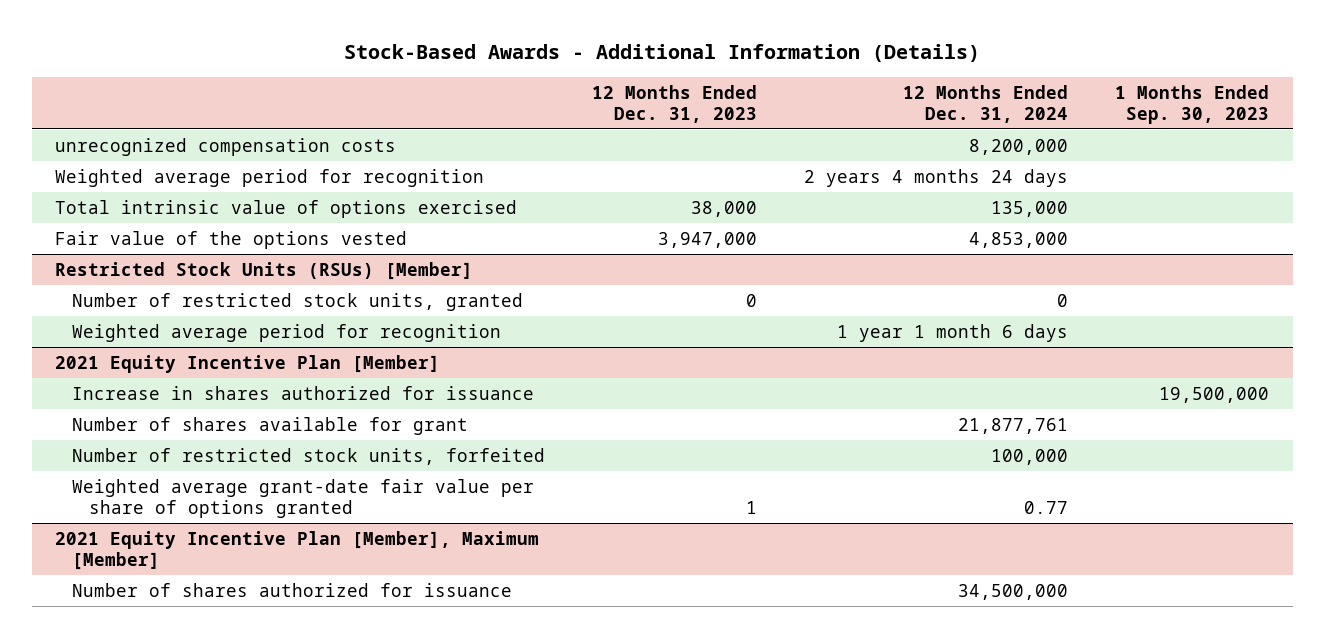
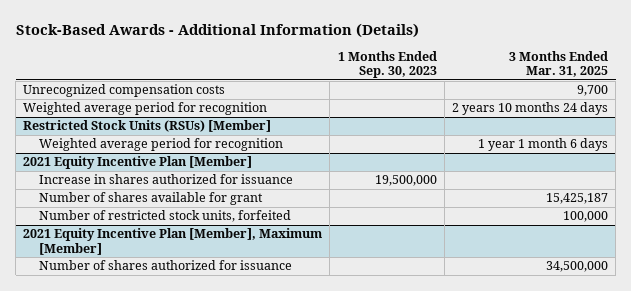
[592,84,758,123] 12 Months Ended Dec. 31, 2023 -> none
[903,84,1069,123] 12 Months Ended Dec. 31, 2024 -> none
none -> [508,50,608,78] 3 Months Ended Mar. 31, 2025
[55,137,397,156] unrecognized compensation costs -> [23,84,226,98] Unrecognized compensation costs
[55,199,518,218] Total intrinsic value of options exercised -> none
[55,230,408,249] Fair value of the options vested -> none
[72,292,524,311] Number of restricted stock units, granted -> none
[72,478,535,518] Weighted average grant-date fair value per share of options granted -> none

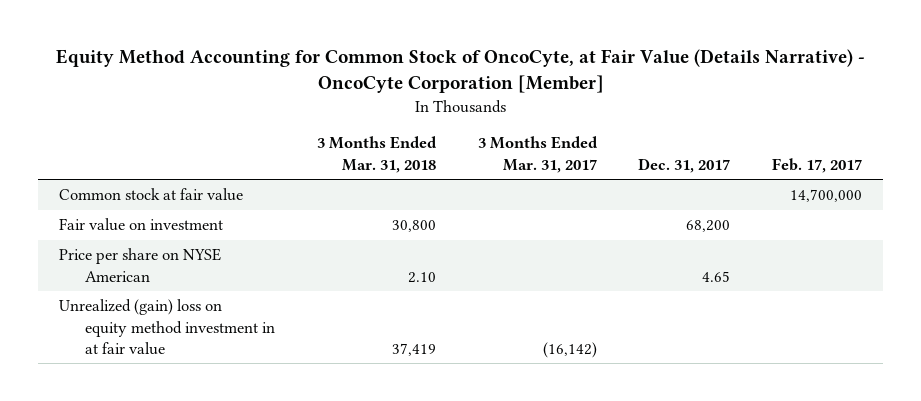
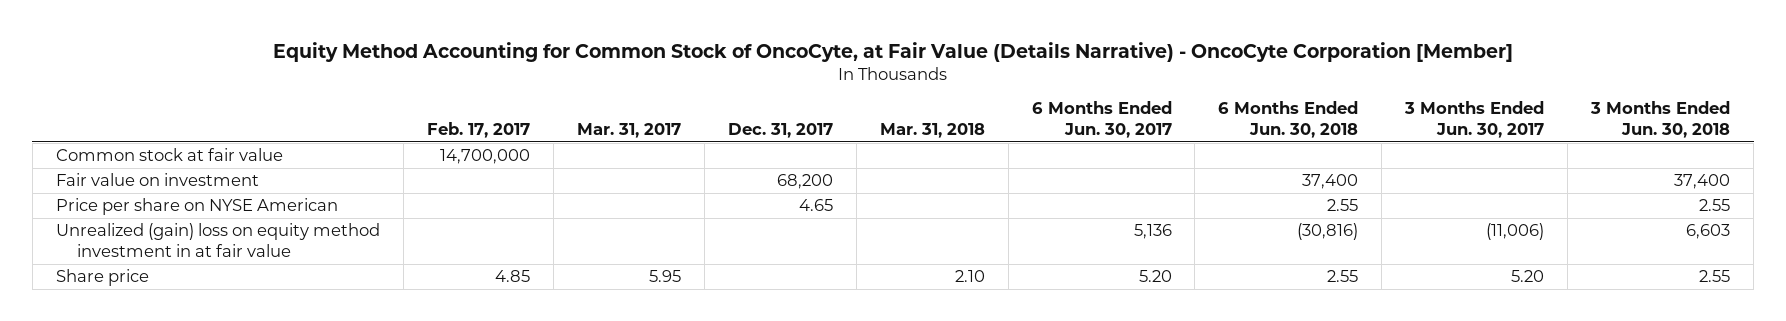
[316,136,437,173] 3 Months Ended Mar. 31, 2018 -> none
[477,136,598,173] 3 Months Ended Mar. 31, 2017 -> none
none -> [576,122,681,138] Mar. 31, 2017
none -> [879,122,985,138] Mar. 31, 2018
none -> [1031,101,1172,138] 6 Months Ended Jun. 30, 2017
none -> [1218,101,1359,138] 6 Months Ended Jun. 30, 2018
none -> [1404,101,1545,138] 3 Months Ended Jun. 30, 2017
none -> [1590,101,1731,138] 3 Months Ended Jun. 30, 2018
none -> [55,269,149,287] Share price

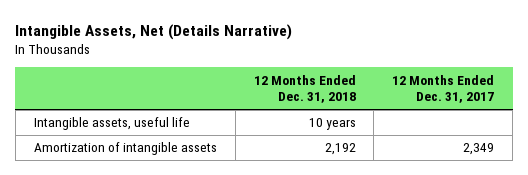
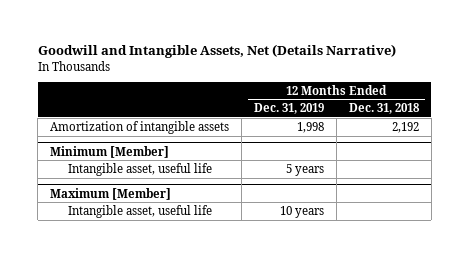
[15,24,293,41] Intangible Assets, Net (Details Narrative) -> [37,44,396,59] Goodwill and Intangible Assets, Net (Details Narrative)
[392,74,495,104] 12 Months Ended Dec. 31, 2017 -> none
none -> [253,103,324,115] Dec. 31, 2019
[33,117,190,131] Intangible assets, useful life -> none
none -> [50,145,170,158] Minimum [Member]
none -> [67,162,212,176] Intangible asset, useful life
none -> [50,187,172,200] Maximum [Member]
none -> [67,204,212,218] Intangible asset, useful life

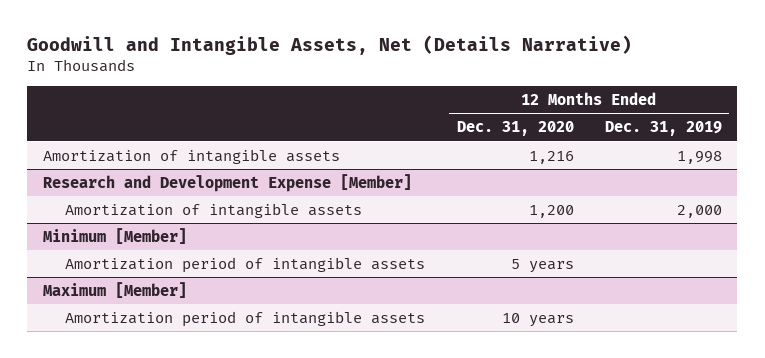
[348,103,420,115] Dec. 31, 2018 -> none
none -> [456,121,574,137] Dec. 31, 2020
none -> [43,173,413,192] Research and Development Expense [Member]
none -> [65,202,363,218] Amortization of intangible assets
[67,162,212,176] Intangible asset, useful life -> none
none -> [65,256,426,273] Amortization period of intangible assets
[67,204,212,218] Intangible asset, useful life -> none
none -> [65,310,426,327] Amortization period of intangible assets

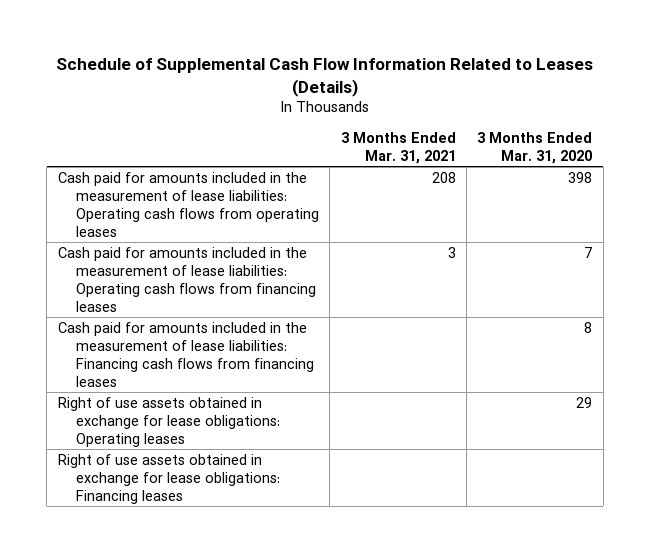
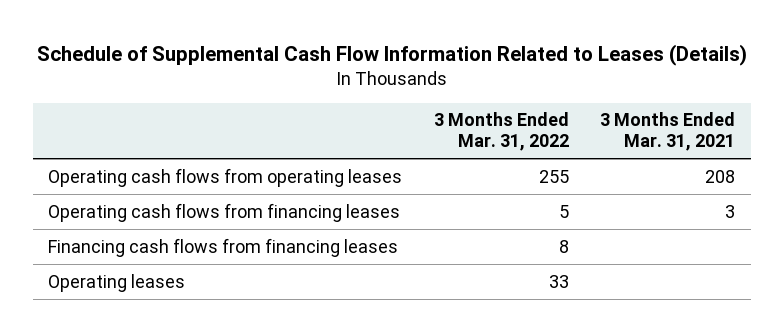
[477,131,593,164] 3 Months Ended Mar. 31, 2020 -> none
none -> [433,112,569,152] 3 Months Ended Mar. 31, 2022
[57,246,317,312] Cash paid for amounts included in the measurement of lease liabilities: Operating cash flows from financing leases -> none
[57,453,281,504] Right of use assets obtained in exchange for lease obligations: Financing leases -> none
[57,171,320,237] Cash paid for amounts included in the measurement of lease liabilities: Operating cash flows from operating leases -> [48,167,403,187] Operating cash flows from operating leases
none -> [48,202,401,222] Operating cash flows from financing leases
[57,321,315,387] Cash paid for amounts included in the measurement of lease liabilities: Financing cash flows from financing leases -> [48,237,399,257] Financing cash flows from financing leases
[57,396,281,447] Right of use assets obtained in exchange for lease obligations: Operating leases -> [48,273,186,292] Operating leases

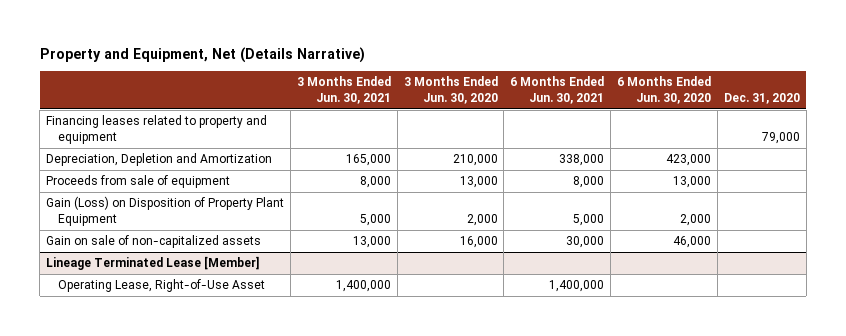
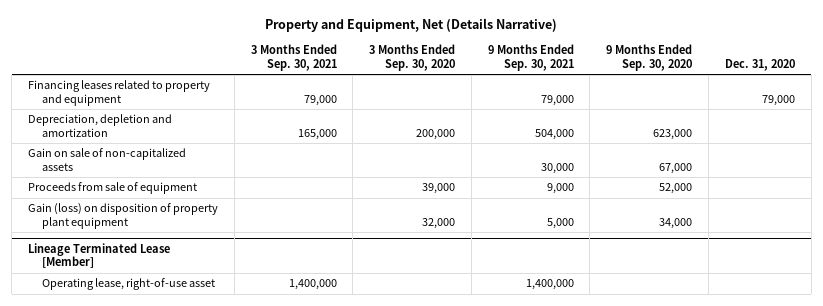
[296,76,391,104] 3 Months Ended Jun. 30, 2021 -> none
[403,76,498,104] 3 Months Ended Jun. 30, 2020 -> none
[510,76,605,104] 6 Months Ended Jun. 30, 2021 -> none
[617,76,712,104] 6 Months Ended Jun. 30, 2020 -> none
none -> [250,44,337,71] 3 Months Ended Sep. 30, 2021
none -> [369,44,456,71] 3 Months Ended Sep. 30, 2020
none -> [487,44,574,71] 9 Months Ended Sep. 30, 2021
none -> [606,44,693,71] 9 Months Ended Sep. 30, 2020
[46,196,285,227] Gain (Loss) on Disposition of Property Plant Equipment -> none
[46,153,273,167] Depreciation, Depletion and Amortization -> [27,114,172,137] Depreciation, depletion and amortization
[46,175,231,189] Proceeds from sale of equipment -> [27,182,197,195] Proceeds from sale of equipment
none -> [27,203,218,229] Gain (loss) on disposition of property plant equipment
[58,279,266,293] Operating Lease, Right-of-Use Asset -> [41,278,215,291] Operating lease, right-of-use asset

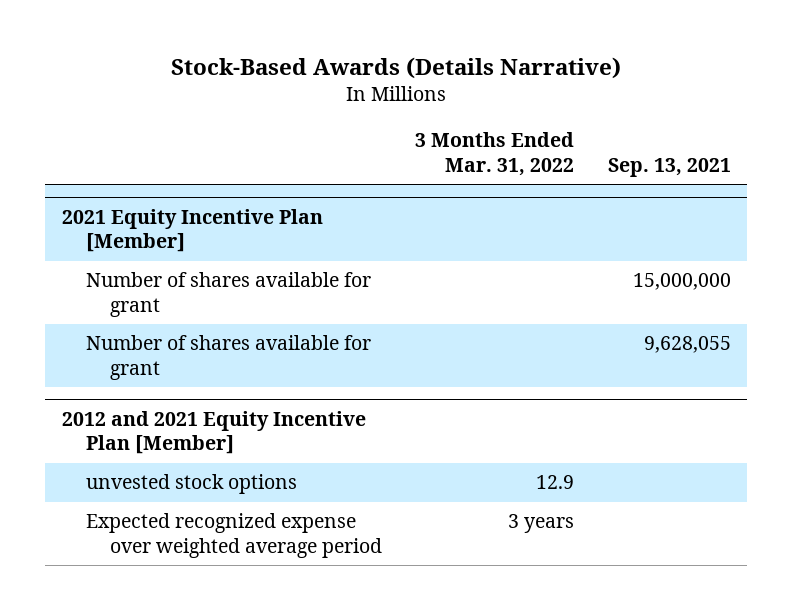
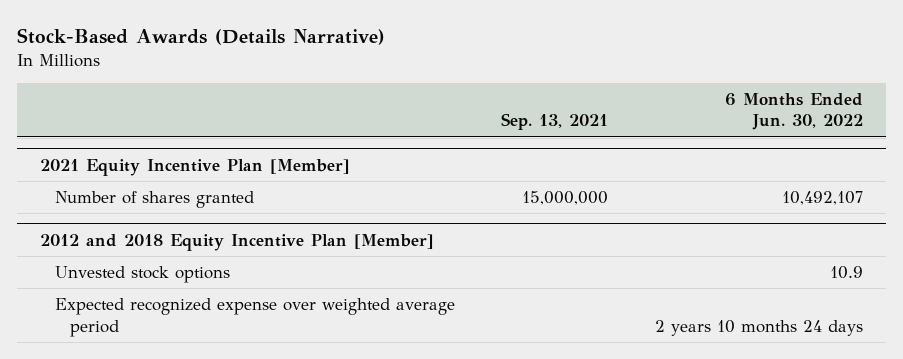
[415,132,575,176] 3 Months Ended Mar. 31, 2022 -> none
none -> [724,92,863,131] 6 Months Ended Jun. 30, 2022
[85,335,371,381] Number of shares available for grant -> none
[61,410,366,455] 2012 and 2021 Equity Incentive Plan [Member] -> none
[85,474,297,495] unvested stock options -> none
[85,513,382,559] Expected recognized expense over weighted average period -> none
[85,272,371,318] Number of shares available for grant -> [55,190,255,208] Number of shares granted
none -> [39,233,434,251] 2012 and 2018 Equity Incentive Plan [Member]
none -> [55,265,231,283] Unvested stock options
none -> [55,297,456,337] Expected recognized expense over weighted average period

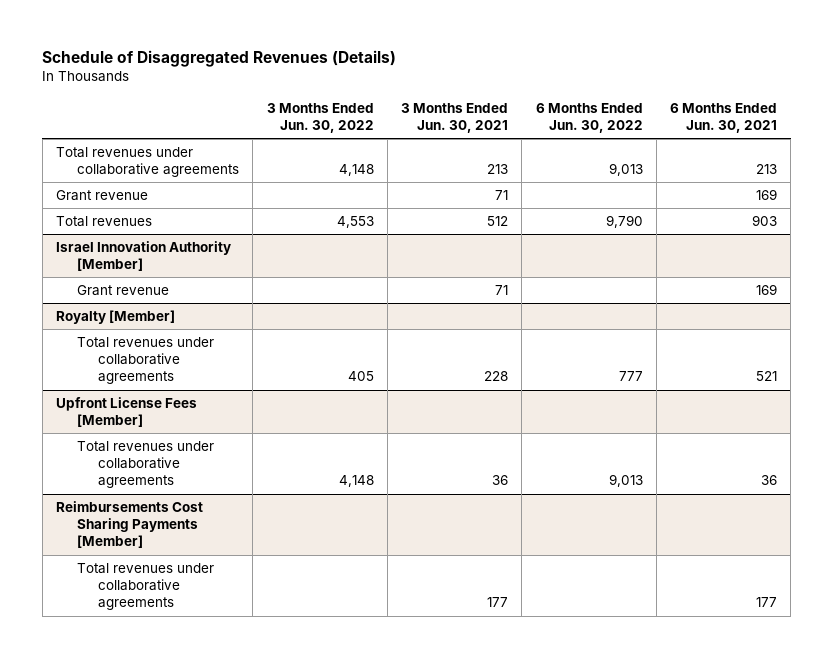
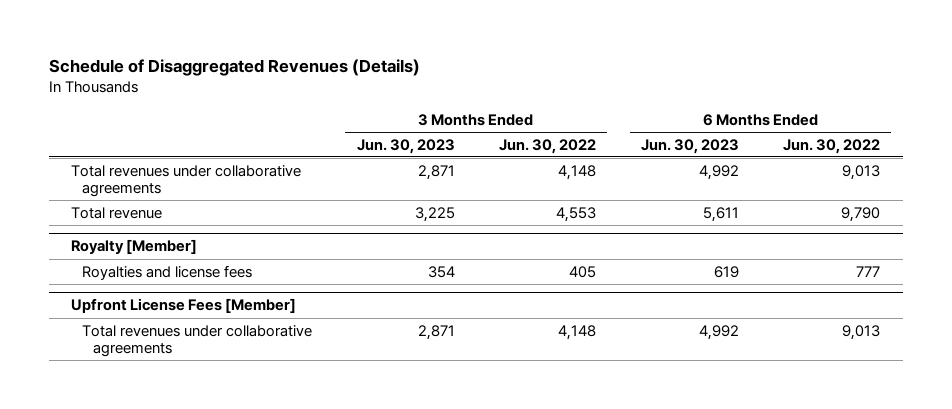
[401,102,509,133] 3 Months Ended Jun. 30, 2021 -> none
[670,102,778,133] 6 Months Ended Jun. 30, 2021 -> none
none -> [356,138,455,154] Jun. 30, 2023
none -> [640,138,739,154] Jun. 30, 2023
[56,189,149,201] Grant revenue -> none
[56,240,232,272] Israel Innovation Authority [Member] -> none
[77,284,170,296] Grant revenue -> none
[56,215,153,227] Total revenues -> [71,206,163,219] Total revenue
[77,336,215,385] Total revenues under collaborative agreements -> [81,264,252,280] Royalties and license fees
[56,500,204,549] Reimbursements Cost Sharing Payments [Member] -> none
[77,562,215,611] Total revenues under collaborative agreements -> none

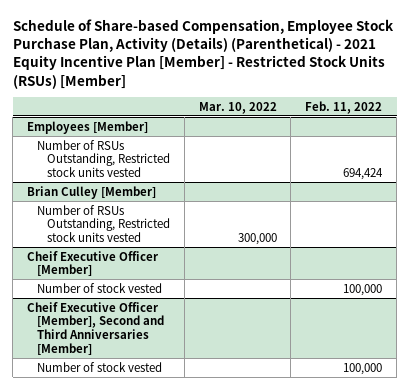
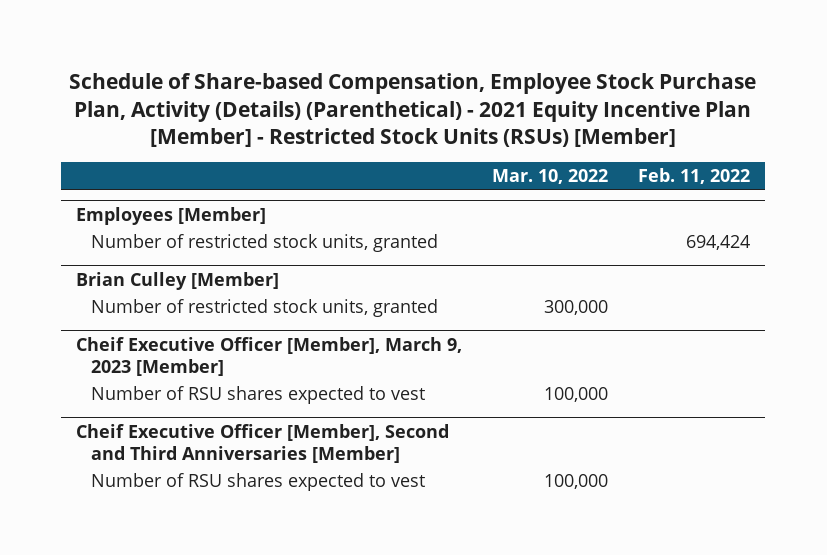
[36,139,170,178] Number of RSUs Outstanding, Restricted stock units vested -> [91,233,439,252] Number of restricted stock units, granted
[36,282,162,293] Number of stock vested -> none
[36,204,170,243] Number of RSUs Outstanding, Restricted stock units vested -> [91,298,439,317] Number of restricted stock units, granted
[26,250,159,277] Cheif Executive Officer [Member] -> [76,336,463,376] Cheif Executive Officer [Member], March 9, 2023 [Member]
none -> [91,385,426,404] Number of RSU shares expected to vest
[36,361,162,372] Number of stock vested -> none
none -> [91,472,426,491] Number of RSU shares expected to vest

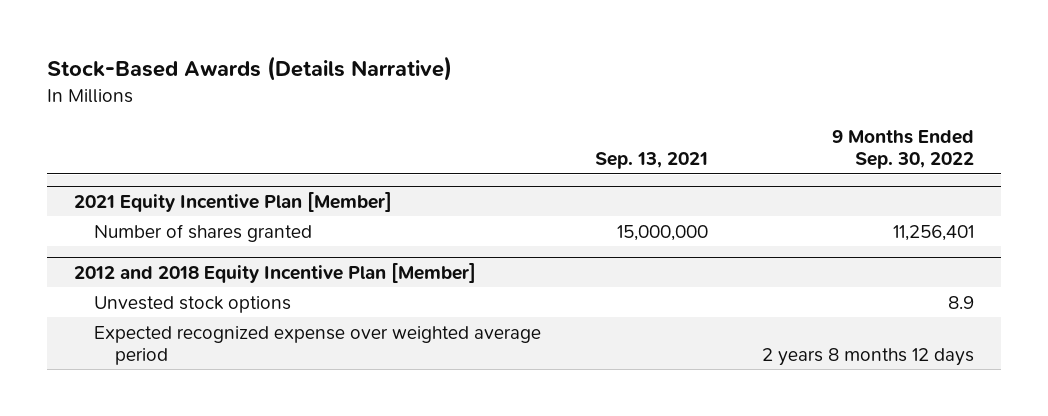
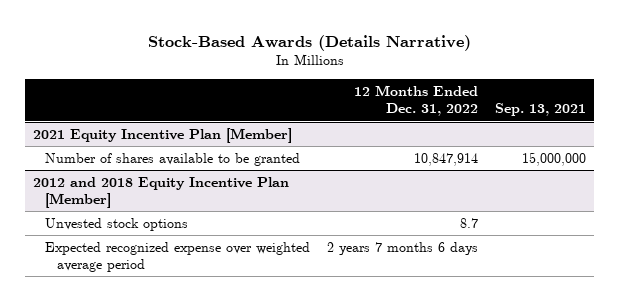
[832,130,975,170] 9 Months Ended Sep. 30, 2022 -> none
none -> [353,85,478,117] 12 Months Ended Dec. 31, 2022
[94,223,313,242] Number of shares granted -> [45,152,301,166] Number of shares available to be granted

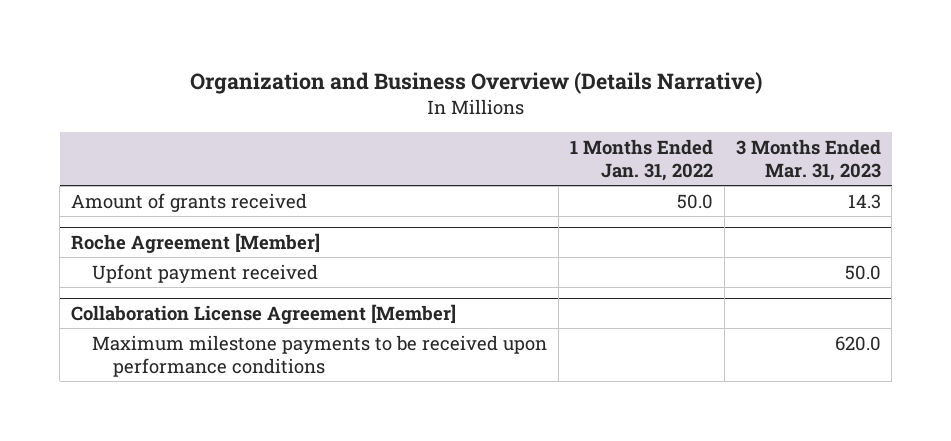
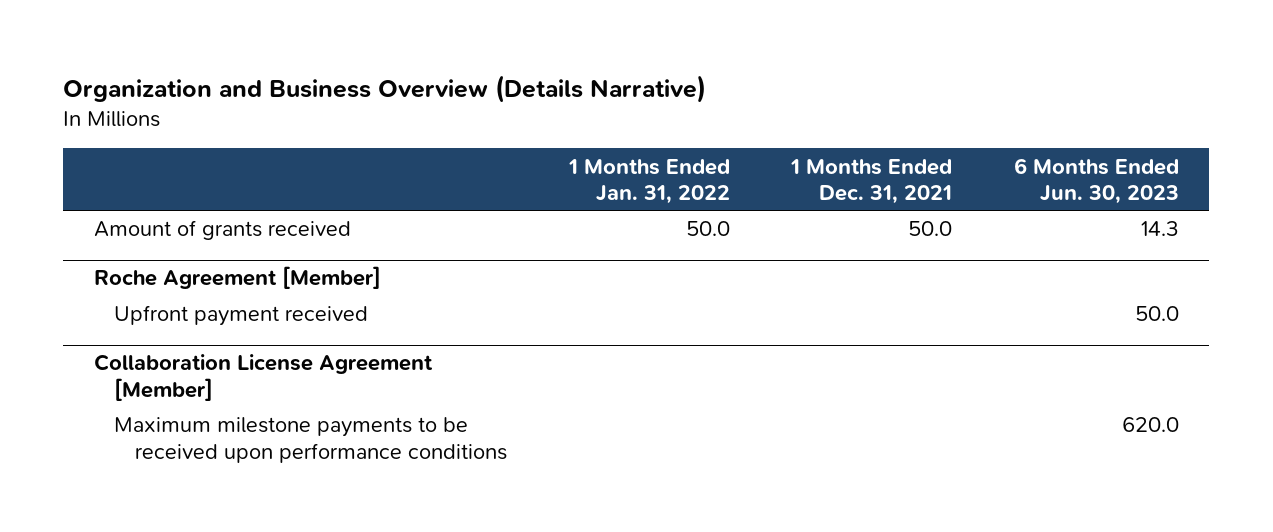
[735,138,881,182] 3 Months Ended Mar. 31, 2023 -> none
none -> [790,158,953,204] 1 Months Ended Dec. 31, 2021
none -> [1013,157,1179,204] 6 Months Ended Jun. 30, 2023
[91,263,318,283] Upfont payment received -> [114,305,369,327] Upfront payment received

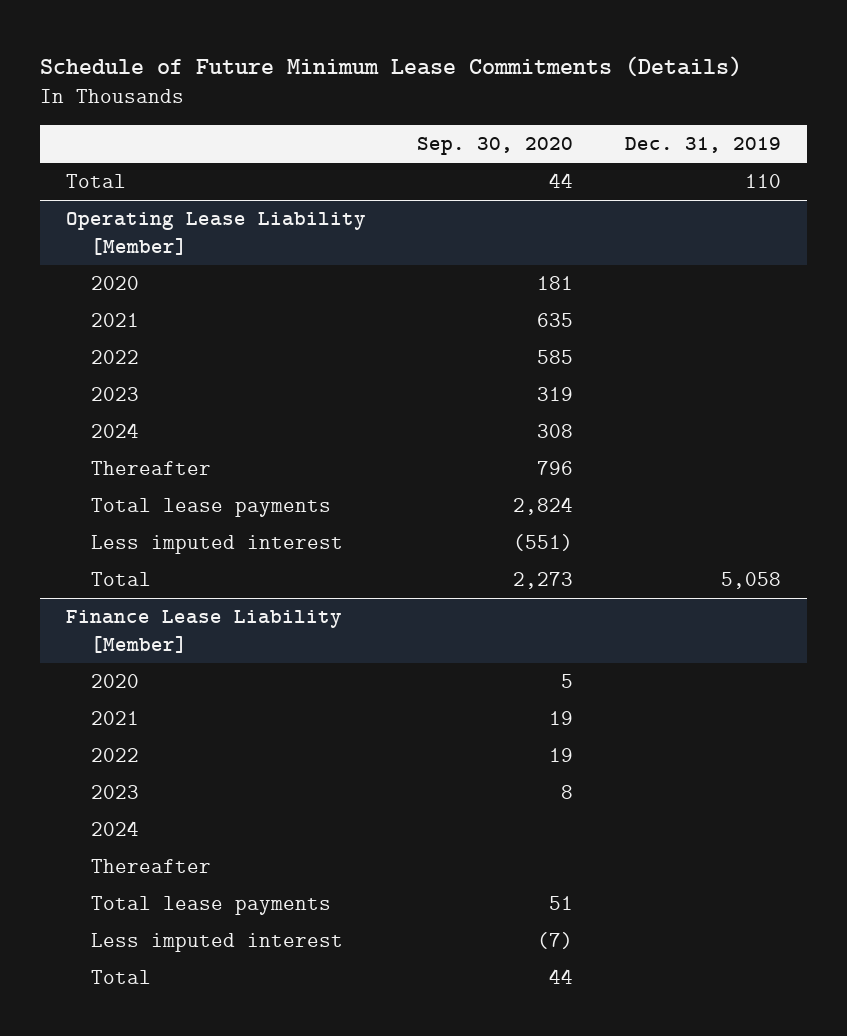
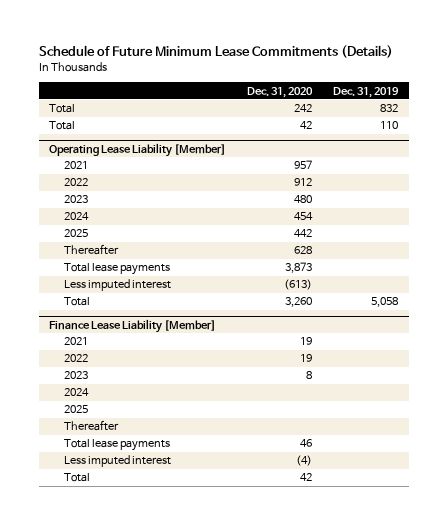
[417,137,574,156] Sep. 30, 2020 -> none
none -> [247,86,314,98] Dec. 31, 2020
none -> [49,104,76,114] Total
[91,276,140,291] 2020 -> none
none -> [64,229,89,238] 2025
[91,674,140,689] 2020 -> none
none -> [64,405,89,414] 2025

